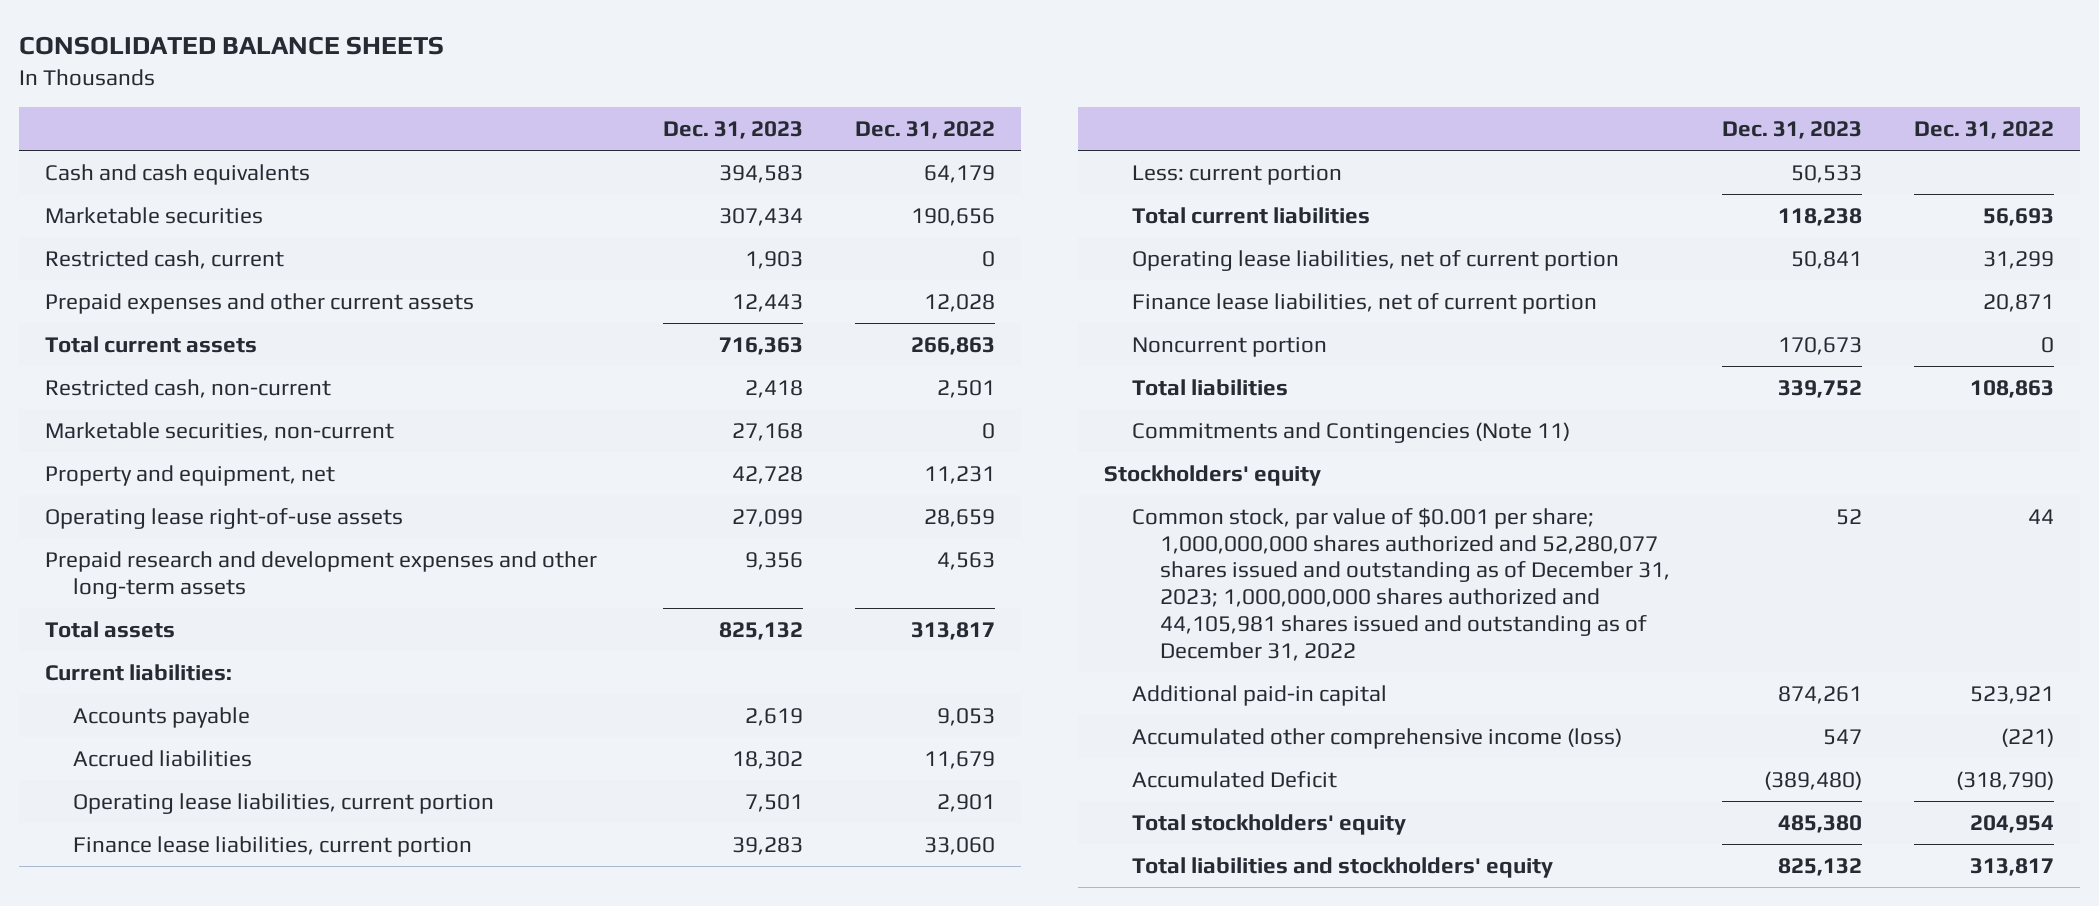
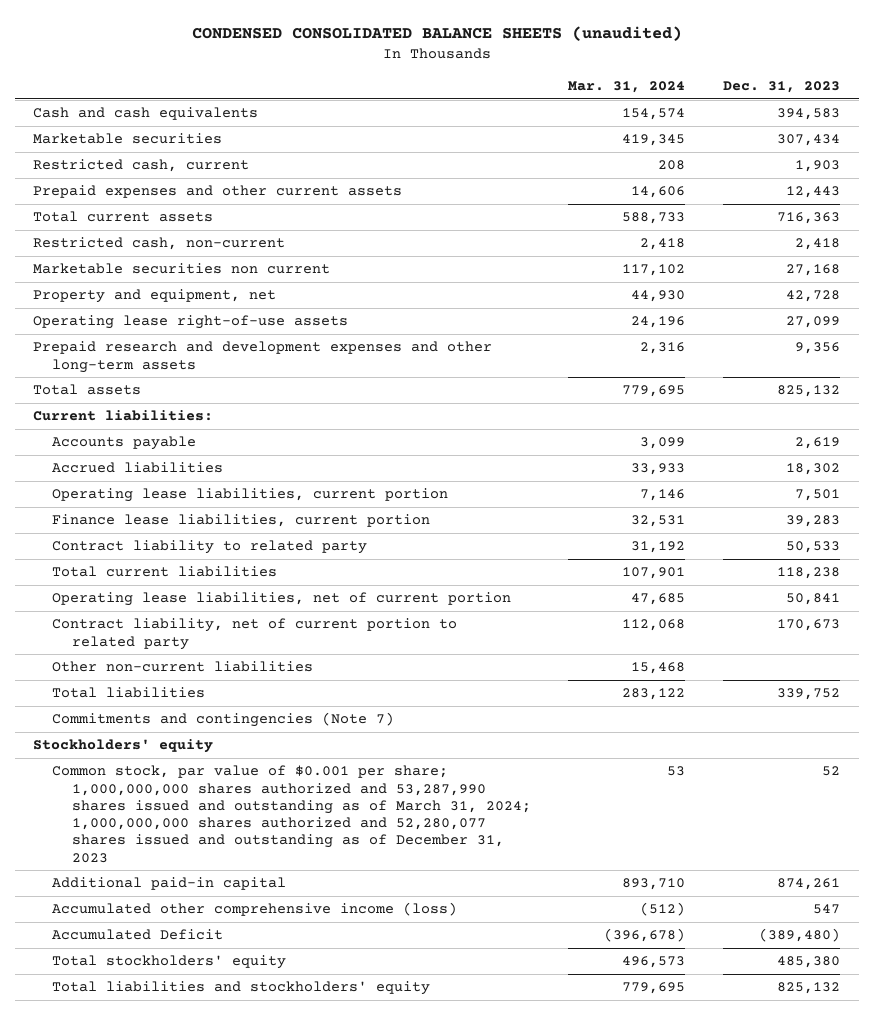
[18,35,444,55] CONSOLIDATED BALANCE SHEETS -> [191,25,682,41] CONDENSED CONSOLIDATED BALANCE SHEETS (unaudited)
[854,121,995,140] Dec. 31, 2022 -> none
none -> [568,81,686,94] Mar. 31, 2024
[44,421,394,441] Marketable securities, non-current -> [33,263,331,275] Marketable securities non current
[1131,164,1342,185] Less: current portion -> [52,540,368,555] Contract liability to related party
[1131,292,1597,314] Finance lease liabilities, net of current portion -> none
[1131,336,1327,357] Noncurrent portion -> [52,618,458,650] Contract liability, net of current portion to related party
none -> [52,661,314,673] Other non-current liabilities
[1131,421,1570,443] Commitments and Contingencies (Note 11) -> [52,712,395,728] Commitments and contingencies (Note 7)
[1131,507,1670,661] Common stock, par value of $0.001 per share; 1,000,000,000 shares authorized and 52,280,077 shares issued and outstanding as of December 31, 2023; 1,000,000,000 shares authorized and 44,105,981 shares issued and outstanding as of December 31, 2022 -> [52,765,531,863] Common stock, par value of $0.001 per share; 1,000,000,000 shares authorized and 53,287,990 shares issued and outstanding as of March 31, 2024; 1,000,000,000 shares authorized and 52,280,077 shares issued and outstanding as of December 31, 2023

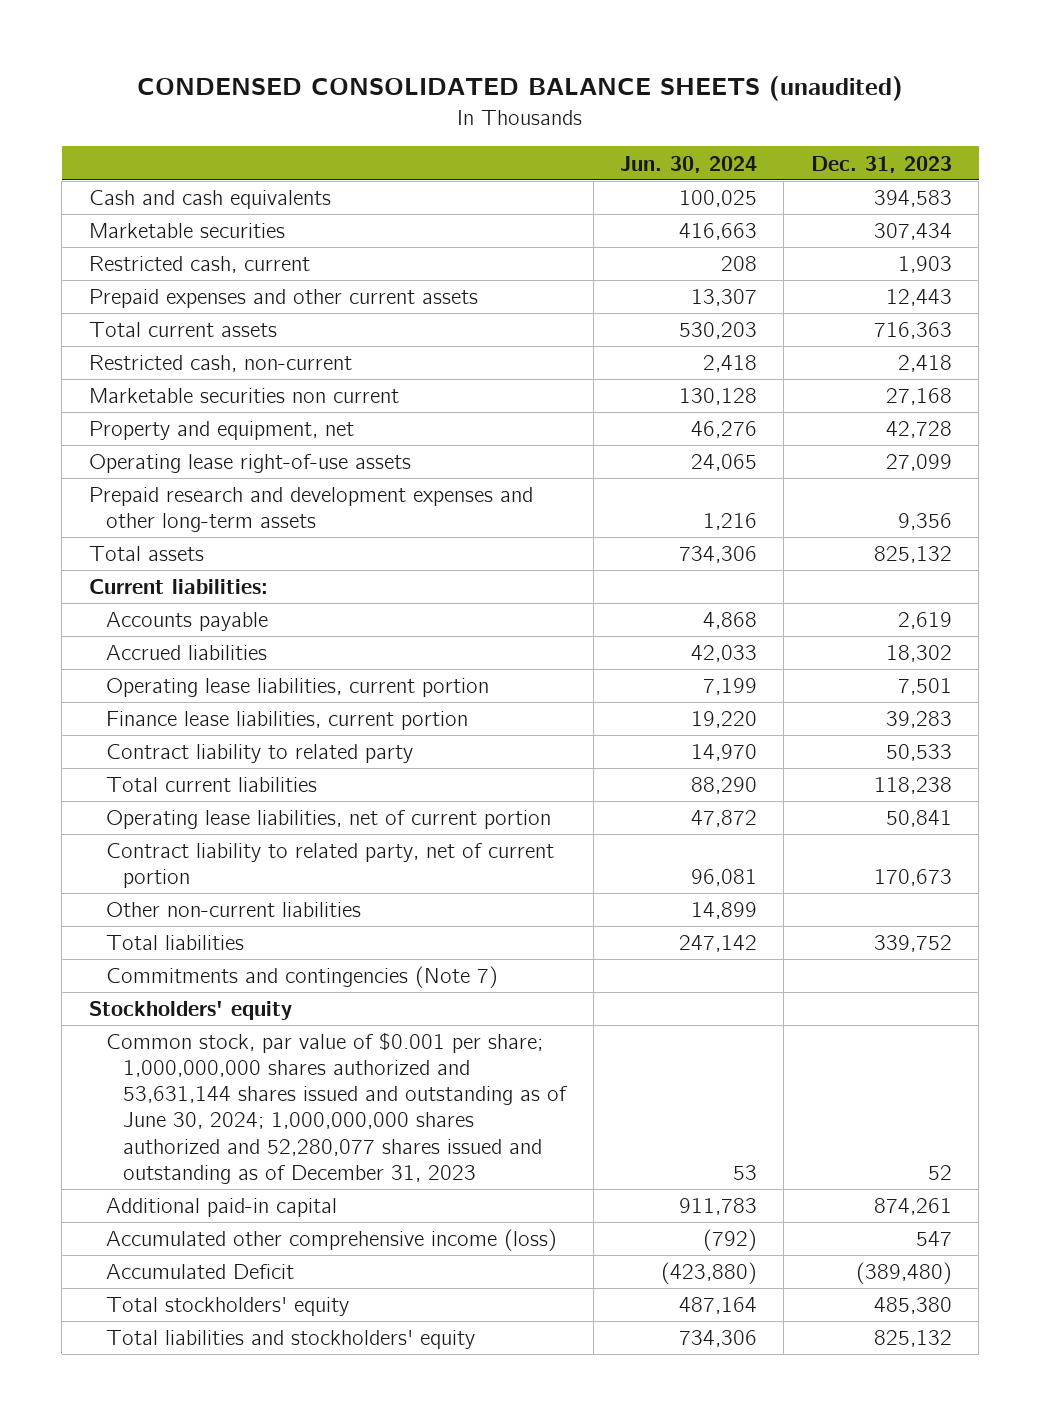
[568,81,686,94] Mar. 31, 2024 -> none
none -> [620,155,758,173] Jun. 30, 2024
[52,618,458,650] Contract liability, net of current portion to related party -> [105,843,554,889] Contract liability to related party, net of current portion
[52,765,531,863] Common stock, par value of $0.001 per share; 1,000,000,000 shares authorized and 53,287,990 shares issued and outstanding as of March 31, 2024; 1,000,000,000 shares authorized and 52,280,077 shares issued and outstanding as of December 31, 2023 -> [105,1032,568,1184] Common stock, par value of $0.001 per share; 1,000,000,000 shares authorized and 53,631,144 shares issued and outstanding as of June 30, 2024; 1,000,000,000 shares authorized and 52,280,077 shares issued and outstanding as of December 31, 2023

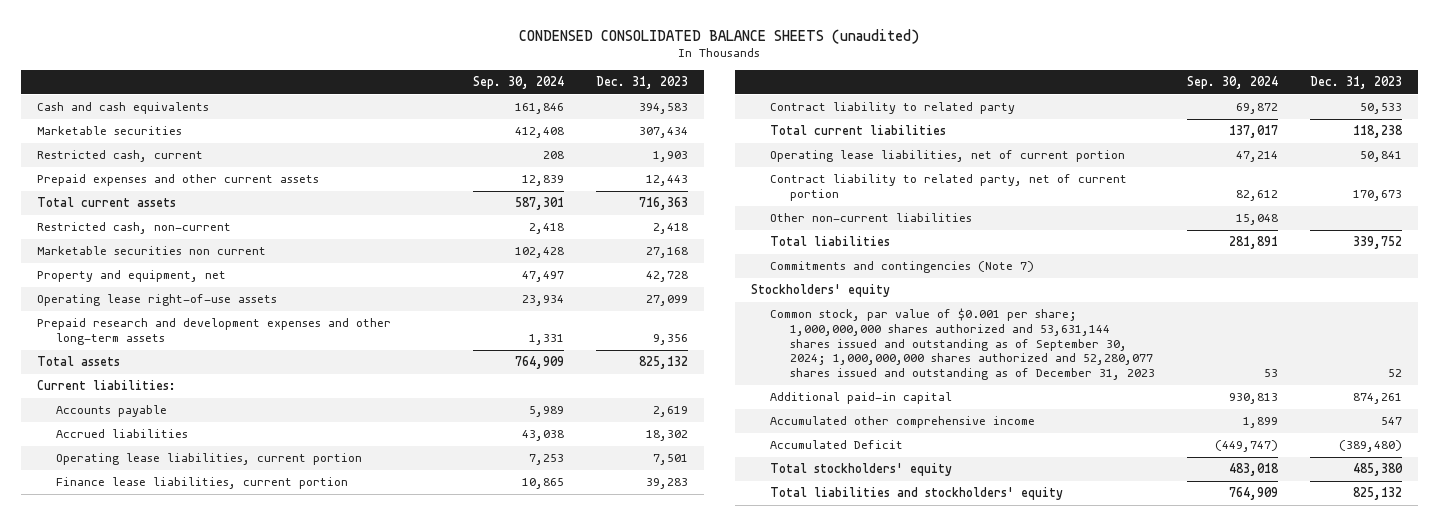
[620,155,758,173] Jun. 30, 2024 -> none
none -> [472,76,564,90] Sep. 30, 2024
[105,1032,568,1184] Common stock, par value of $0.001 per share; 1,000,000,000 shares authorized and 53,631,144 shares issued and outstanding as of June 30, 2024; 1,000,000,000 shares authorized and 52,280,077 shares issued and outstanding as of December 31, 2023 -> [770,308,1155,381] Common stock, par value of $0.001 per share; 1,000,000,000 shares authorized and 53,631,144 shares issued and outstanding as of September 30, 2024; 1,000,000,000 shares authorized and 52,280,077 shares issued and outstanding as of December 31, 2023
[105,1229,557,1252] Accumulated other comprehensive income (loss) -> [770,416,1036,429] Accumulated other comprehensive income

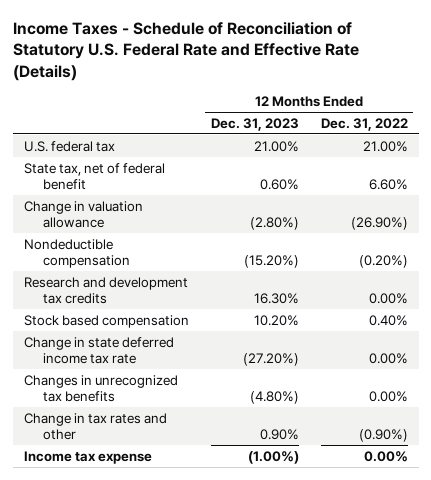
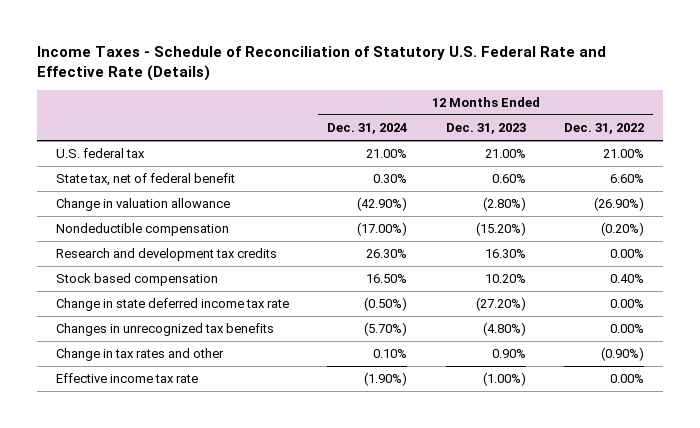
none -> [327,123,408,135] Dec. 31, 2024
[23,450,152,464] Income tax expense -> [56,373,199,384] Effective income tax rate

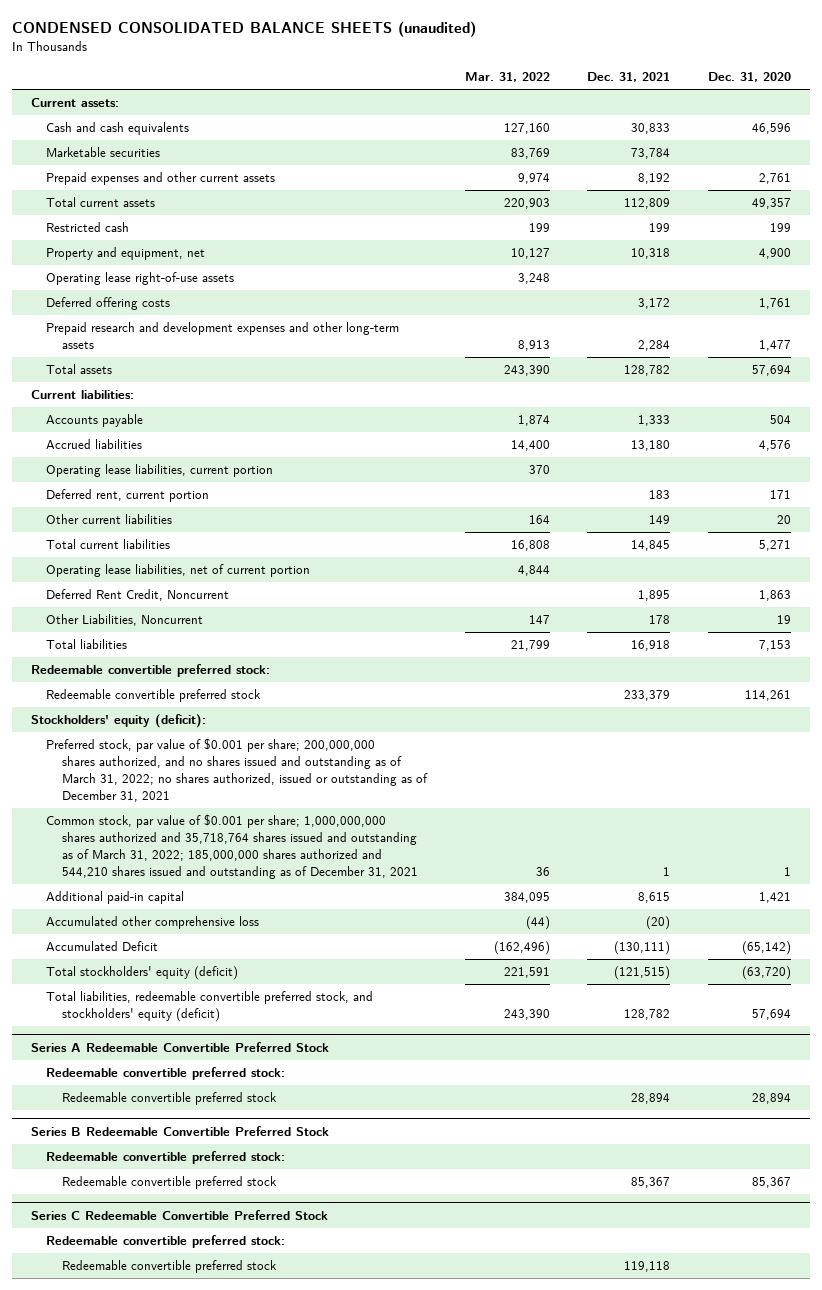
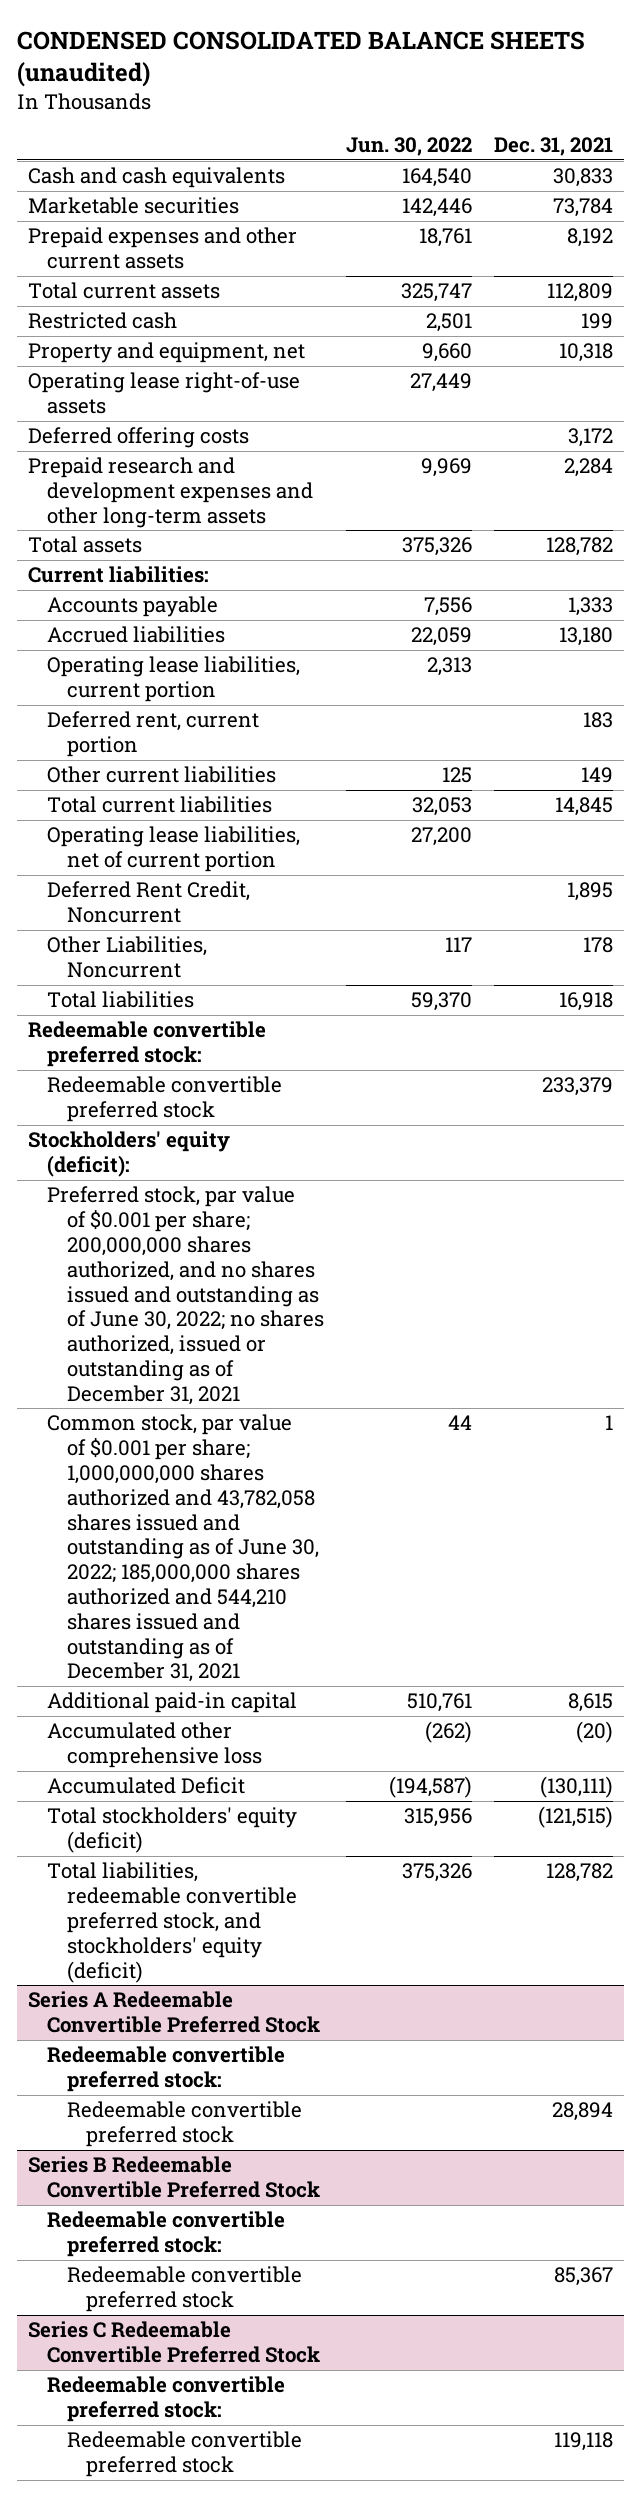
[464,72,550,83] Mar. 31, 2022 -> none
[708,72,792,83] Dec. 31, 2020 -> none
none -> [345,137,472,157] Jun. 30, 2022
[31,98,120,108] Current assets: -> none
[46,738,428,803] Preferred stock, par value of $0.001 per share; 200,000,000 shares authorized, and no shares issued and outstanding as of March 31, 2022; no shares authorized, issued or outstanding as of December 31, 2021 -> [47,1186,324,1405] Preferred stock, par value of $0.001 per share; 200,000,000 shares authorized, and no shares issued and outstanding as of June 30, 2022; no shares authorized, issued or outstanding as of December 31, 2021
[46,814,418,880] Common stock, par value of $0.001 per share; 1,000,000,000 shares authorized and 35,718,764 shares issued and outstanding as of March 31, 2022; 185,000,000 shares authorized and 544,210 shares issued and outstanding as of December 31, 2021 -> [47,1414,319,1683] Common stock, par value of $0.001 per share; 1,000,000,000 shares authorized and 43,782,058 shares issued and outstanding as of June 30, 2022; 185,000,000 shares authorized and 544,210 shares issued and outstanding as of December 31, 2021

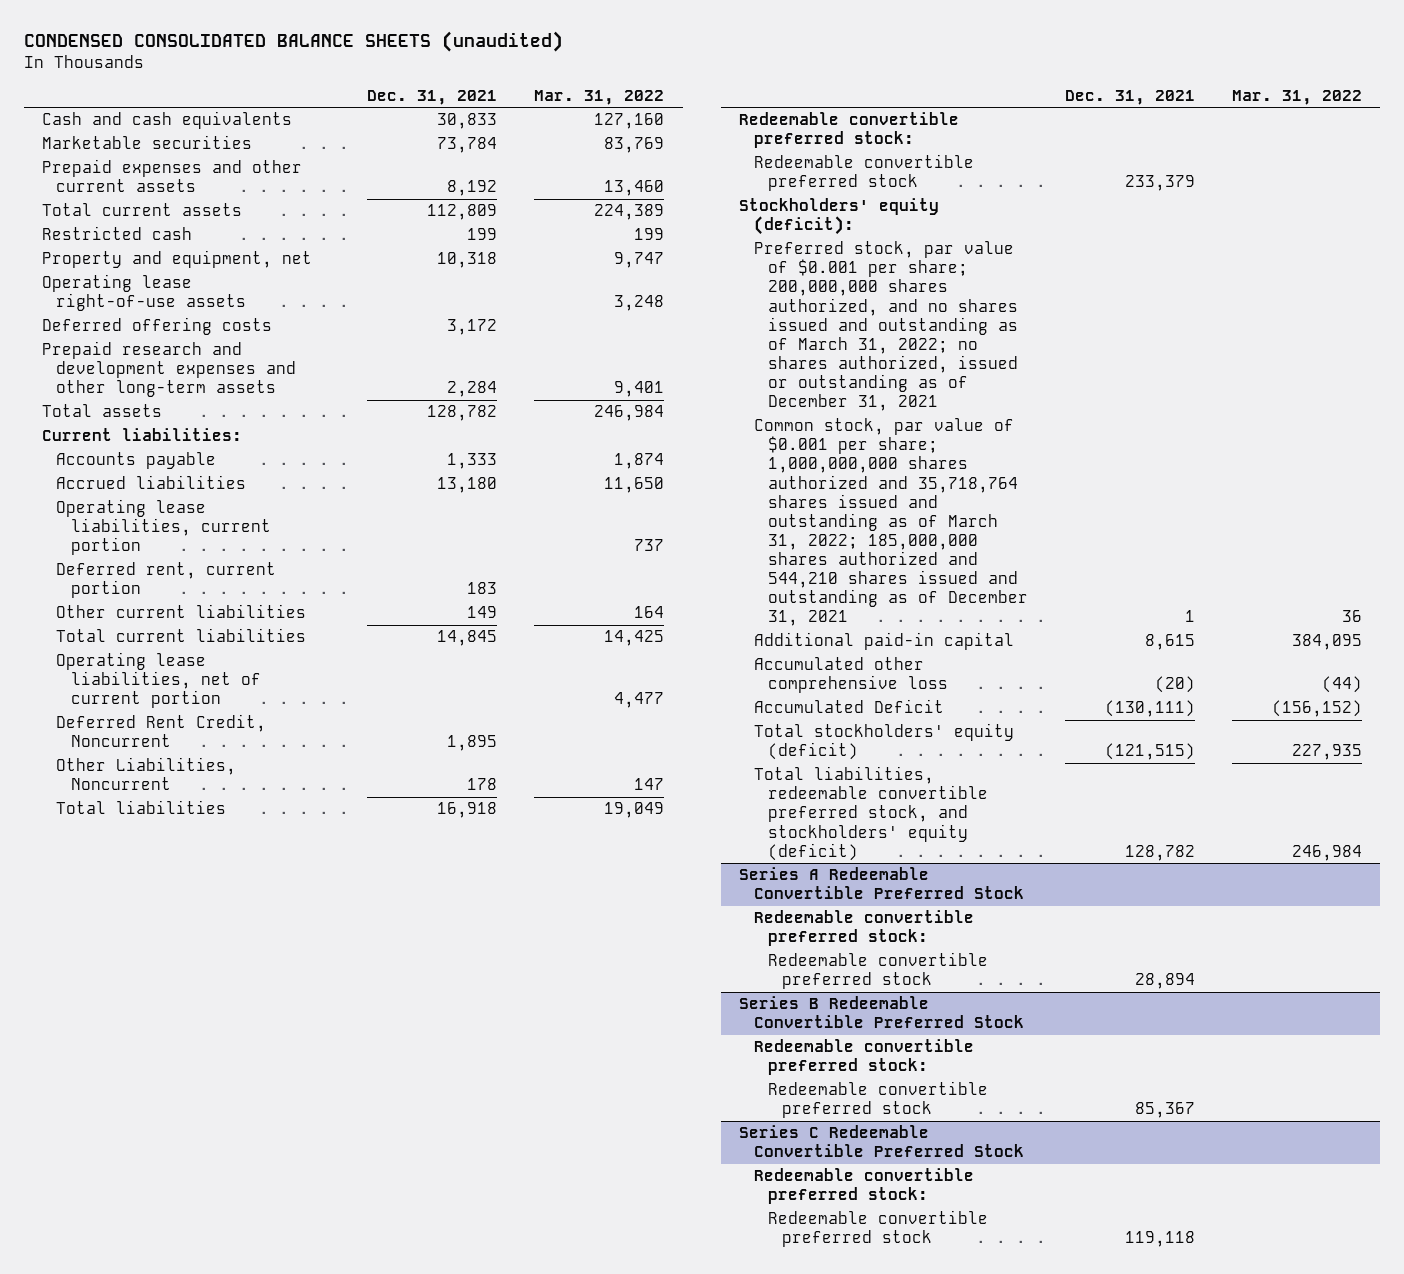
[345,137,472,157] Jun. 30, 2022 -> none
none -> [534,89,665,105] Mar. 31, 2022
[47,1186,324,1405] Preferred stock, par value of $0.001 per share; 200,000,000 shares authorized, and no shares issued and outstanding as of June 30, 2022; no shares authorized, issued or outstanding as of December 31, 2021 -> [753,241,1019,412] Preferred stock, par value of $0.001 per share; 200,000,000 shares authorized, and no shares issued and outstanding as of March 31, 2022; no shares authorized, issued or outstanding as of December 31, 2021
[47,1414,319,1683] Common stock, par value of $0.001 per share; 1,000,000,000 shares authorized and 43,782,058 shares issued and outstanding as of June 30, 2022; 185,000,000 shares authorized and 544,210 shares issued and outstanding as of December 31, 2021 -> [753,418,1029,627] Common stock, par value of $0.001 per share; 1,000,000,000 shares authorized and 35,718,764 shares issued and outstanding as of March 31, 2022; 185,000,000 shares authorized and 544,210 shares issued and outstanding as of December 31, 2021

